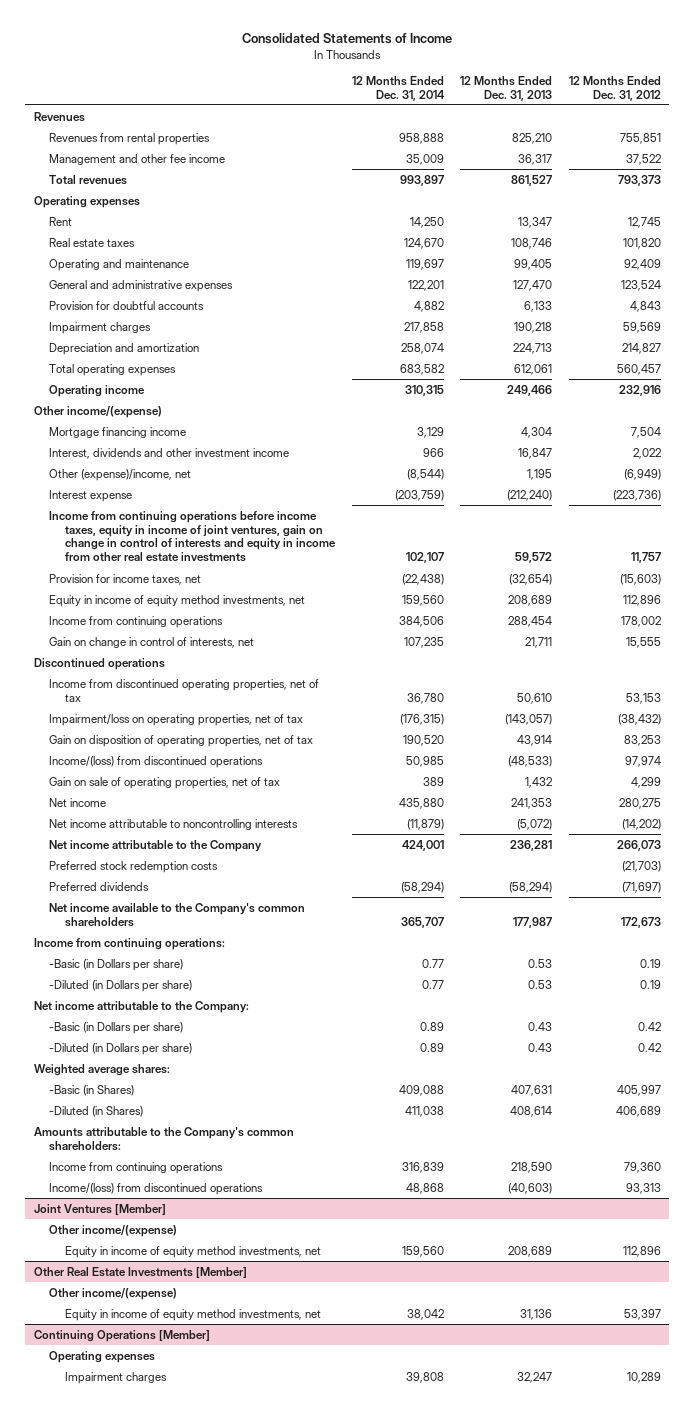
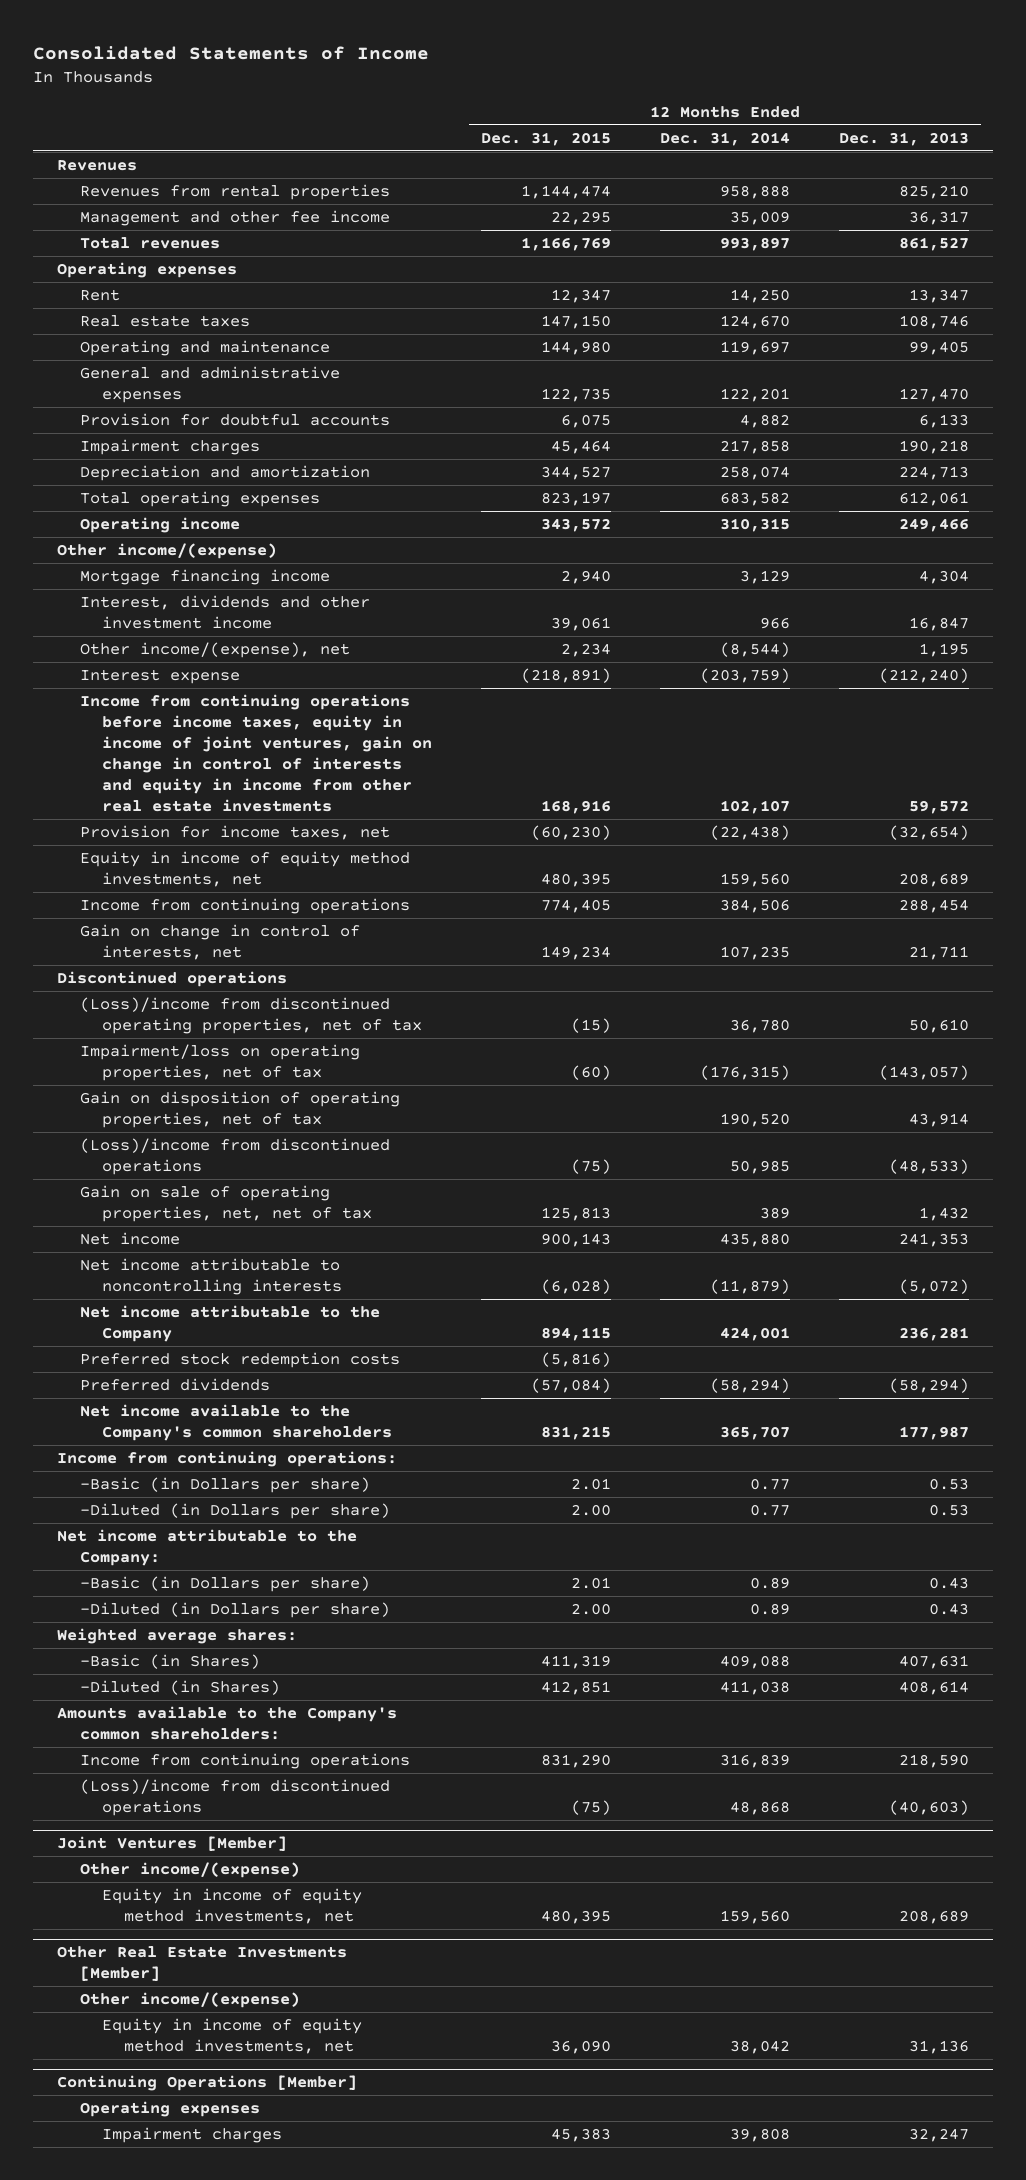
[568,75,661,101] 12 Months Ended Dec. 31, 2012 -> none
none -> [480,131,611,146] Dec. 31, 2015
[49,468,192,481] Other (expense)/income, net -> [79,641,350,658] Other income/(expense), net
[49,678,320,702] Income from discontinued operating properties, net of tax -> [79,996,422,1034] (Loss)/income from discontinued operating properties, net of tax
[49,755,264,768] Income/(loss) from discontinued operations -> [79,1137,390,1175] (Loss)/income from discontinued operations
[49,776,281,789] Gain on sale of operating properties, net of tax -> [79,1184,372,1222] Gain on sale of operating properties, net, net of tax
[33,1126,294,1151] Amounts attributable to the Company's common shareholders: -> [57,1705,398,1740] Amounts available to the Company's common shareholders:
[49,1182,264,1195] Income/(loss) from discontinued operations -> [79,1778,390,1816] (Loss)/income from discontinued operations

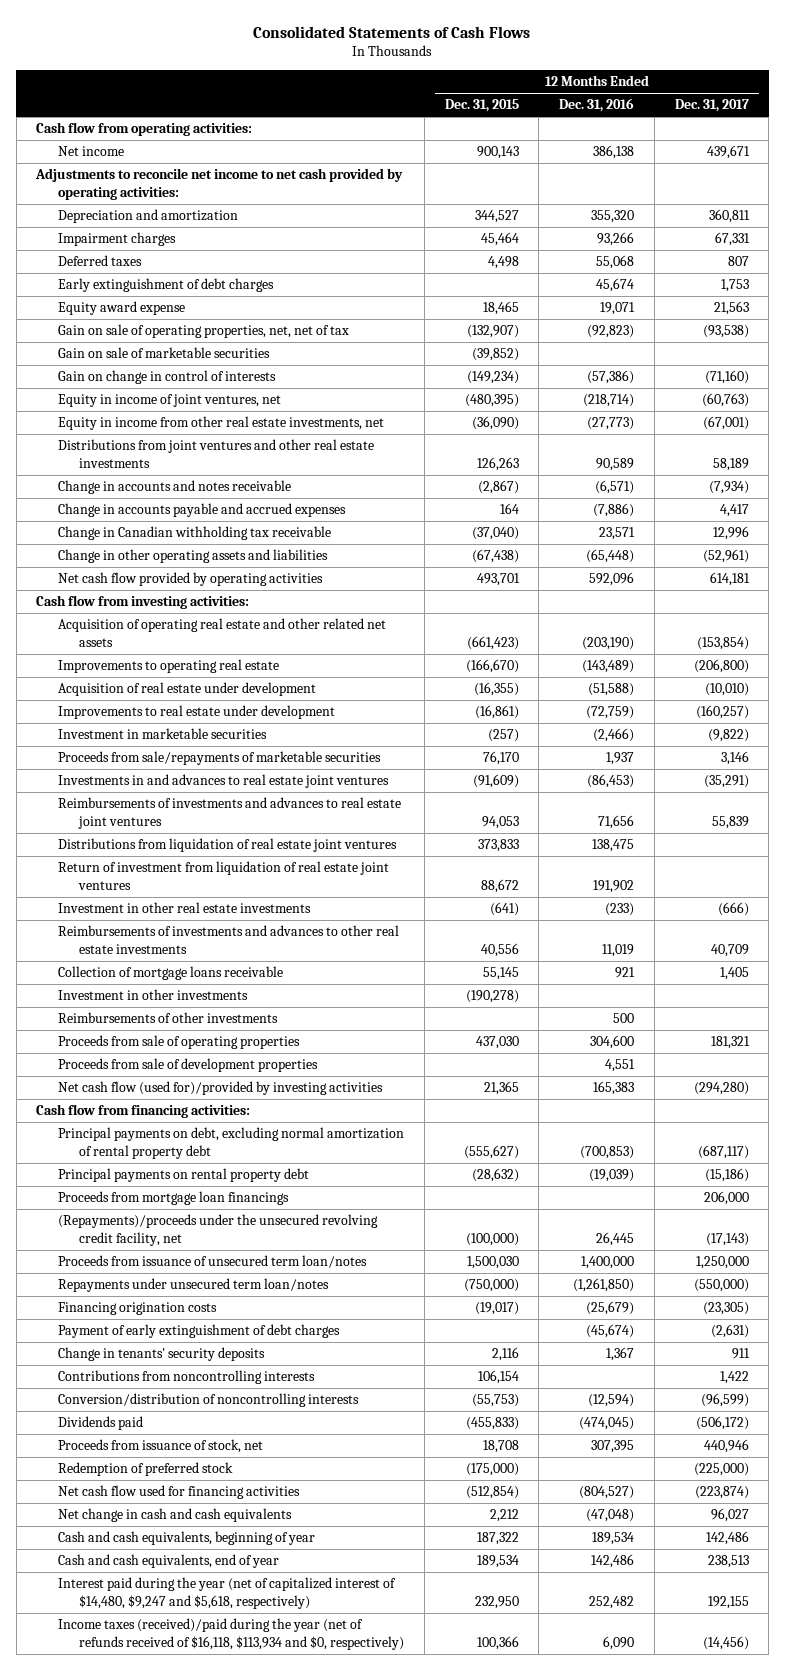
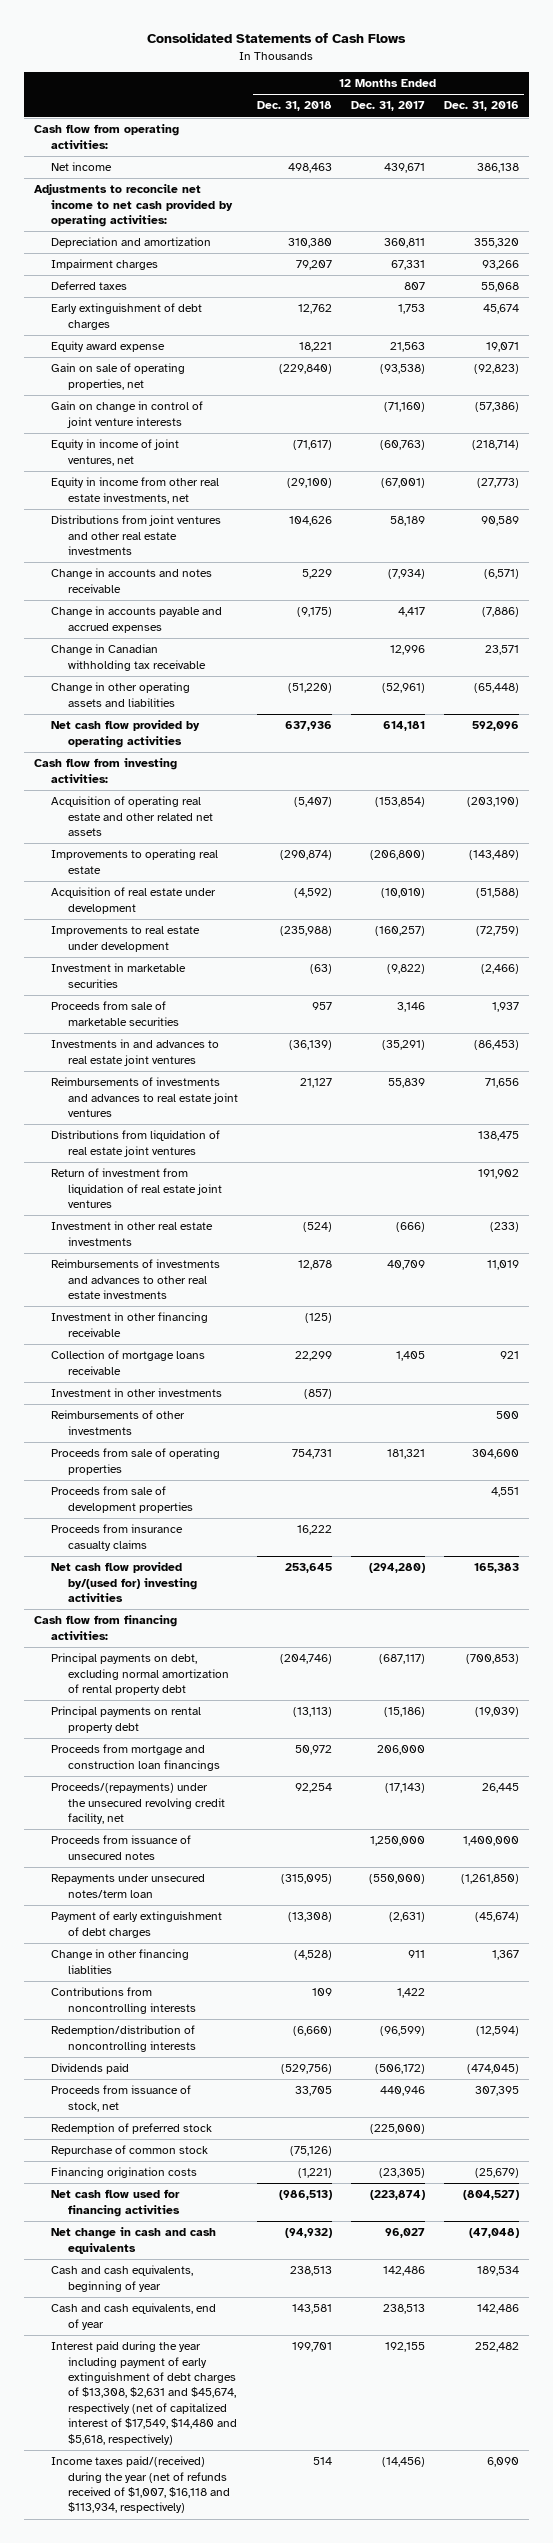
[444,99,519,113] Dec. 31, 2015 -> none
none -> [257,101,333,112] Dec. 31, 2018
[57,347,270,359] Gain on sale of marketable securities -> none
[57,324,349,339] Gain on sale of operating properties, net, net of tax -> [51,363,186,390] Gain on sale of operating properties, net
[57,370,276,385] Gain on change in control of interests -> [51,401,204,428] Gain on change in control of joint venture interests
[57,751,381,766] Proceeds from sale/repayments of marketable securities -> [51,1001,180,1026] Proceeds from sale of marketable securities
none -> [51,1312,209,1337] Investment in other financing receivable
none -> [51,1524,184,1551] Proceeds from insurance casualty claims
[57,1081,383,1096] Net cash flow (used for)/provided by investing activities -> [51,1562,198,1603] Net cash flow provided by/(used for) investing activities
[57,1191,289,1206] Proceeds from mortgage loan financings -> [51,1744,221,1771] Proceeds from mortgage and construction loan financings
[57,1214,378,1247] (Repayments)/proceeds under the unsecured revolving credit facility, net -> [51,1783,226,1825] Proceeds/(repayments) under the unsecured revolving credit facility, net
[57,1255,367,1269] Proceeds from issuance of unsecured term loan/notes -> [51,1835,192,1860] Proceeds from issuance of unsecured notes
[57,1278,329,1293] Repayments under unsecured term loan/notes -> [51,1874,206,1898] Repayments under unsecured notes/term loan
[57,1347,265,1362] Change in tenants' security deposits -> [51,1949,190,1974] Change in other financing liablities
[57,1393,359,1408] Conversion/distribution of noncontrolling interests -> [51,2025,197,2052] Redemption/distribution of noncontrolling interests
none -> [51,2145,209,2157] Repurchase of common stock
[57,1302,217,1316] Financing origination costs -> [51,2167,198,2179] Financing origination costs
[57,1577,396,1610] Interest paid during the year (net of capitalized interest of $14,480, $9,247 and $5,618, respectively) -> [51,2341,238,2445] Interest paid during the year including payment of early extinguishment of debt charges of $13,308, $2,631 and $45,674, respectively (net of capitalized interest of $17,549, $14,480 and $5,618, respectively)
[57,1618,405,1651] Income taxes (received)/paid during the year (net of refunds received of $16,118, $113,934 and $0, respectively) -> [51,2456,231,2514] Income taxes paid/(received) during the year (net of refunds received of $1,007, $16,118 and $113,934, respectively)

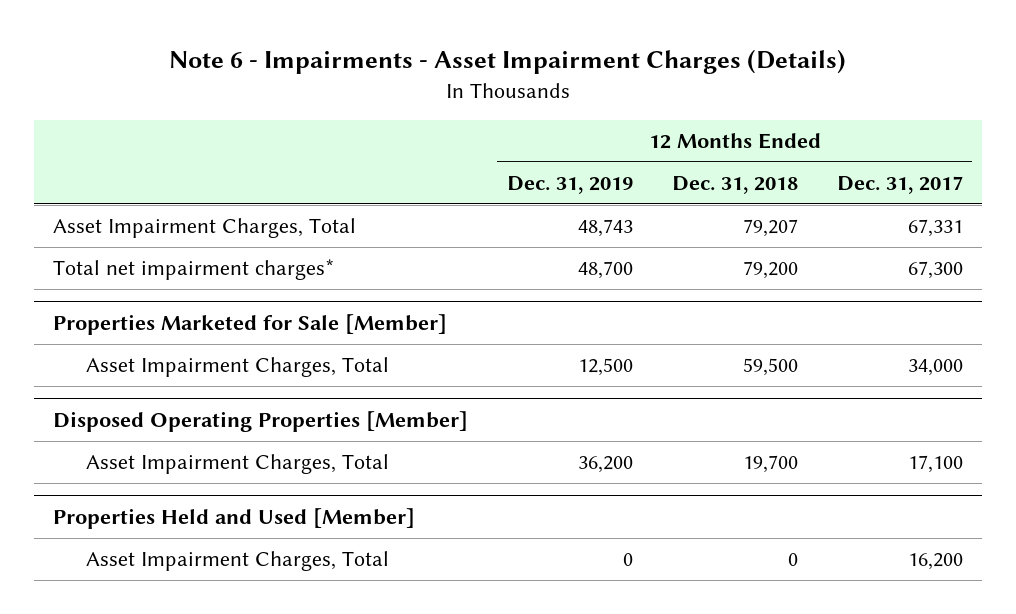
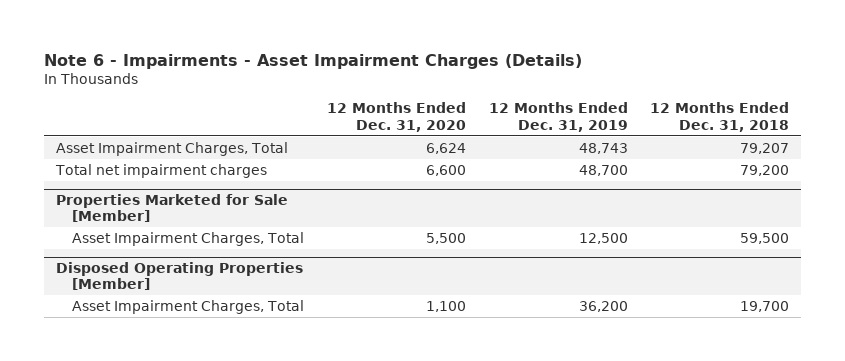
[836,176,963,195] Dec. 31, 2017 -> none
none -> [327,102,467,132] 12 Months Ended Dec. 31, 2020
[53,259,336,281] Total net impairment charges* -> [54,163,267,178] Total net impairment charges
[53,507,416,529] Properties Held and Used [Member] -> none
[86,551,390,572] Asset Impairment Charges, Total -> none

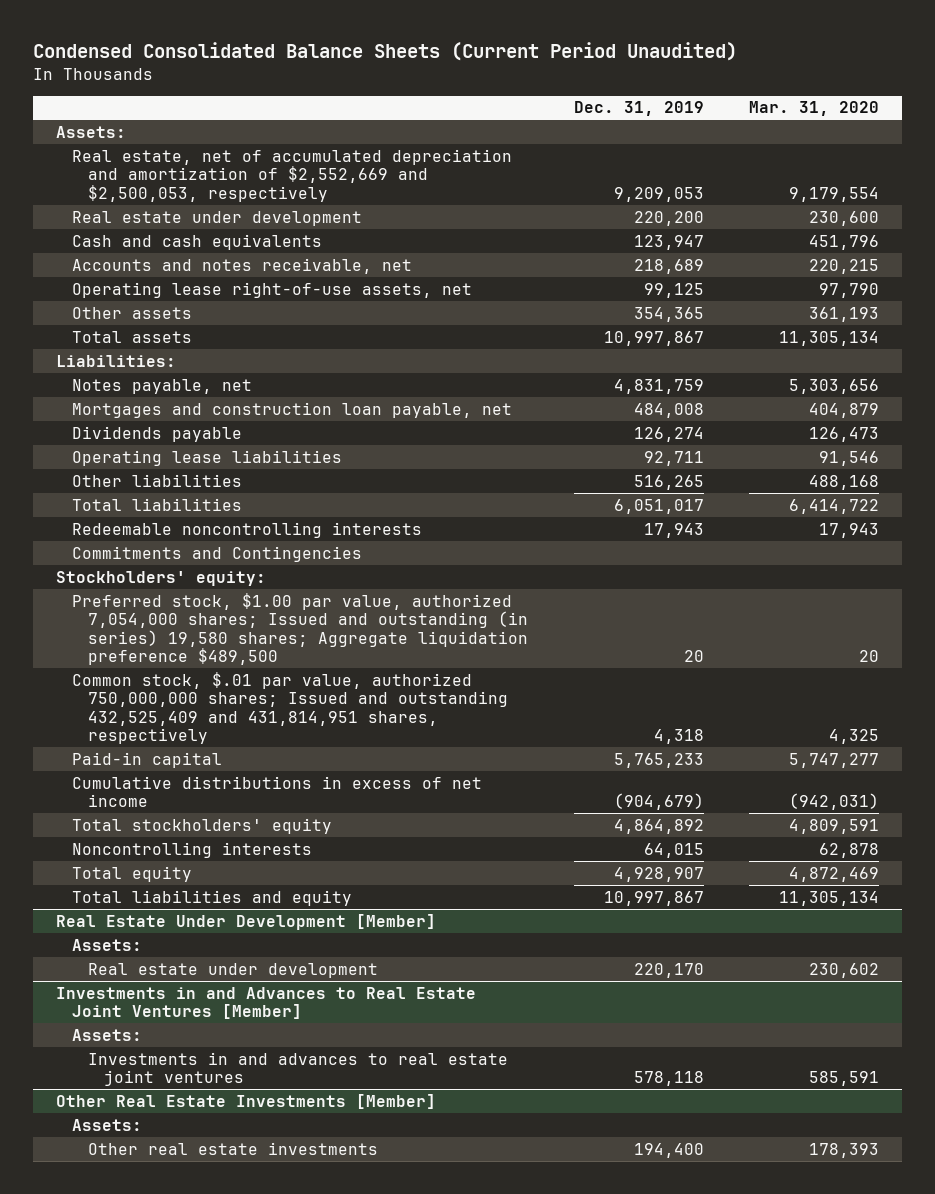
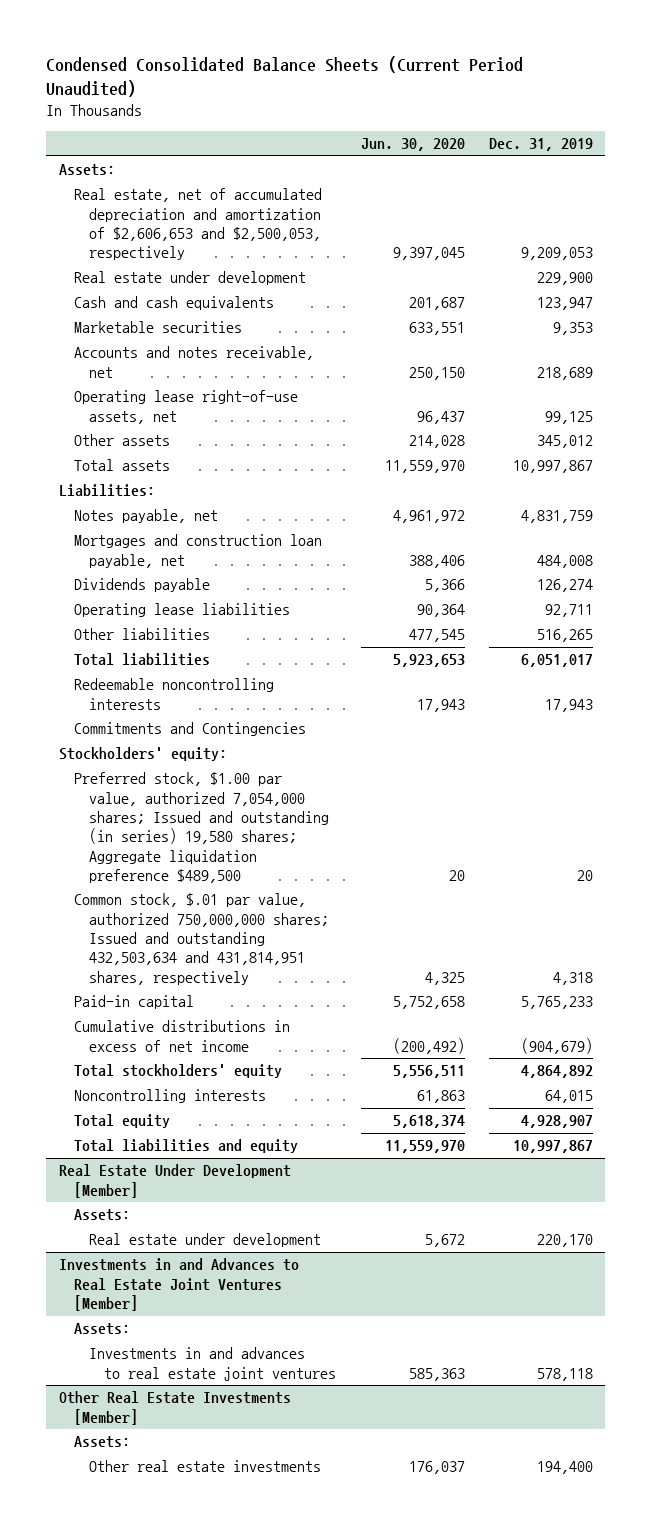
[748,101,879,117] Mar. 31, 2020 -> none
none -> [360,138,465,152] Jun. 30, 2020
[71,148,512,202] Real estate, net of accumulated depreciation and amortization of $2,552,669 and $2,500,053, respectively -> [73,188,322,261] Real estate, net of accumulated depreciation and amortization of $2,606,653 and $2,500,053, respectively
[633,210,704,226] 220,200 -> [536,272,593,286] 229,900
none -> [73,321,242,334] Marketable securities
[633,306,704,322] 354,365 -> [536,435,593,449] 345,012
[71,671,509,745] Common stock, $.01 par value, authorized 750,000,000 shares; Issued and outstanding 432,525,409 and 431,814,951 shares, respectively -> [73,893,329,985] Common stock, $.01 par value, authorized 750,000,000 shares; Issued and outstanding 432,503,634 and 431,814,951 shares, respectively

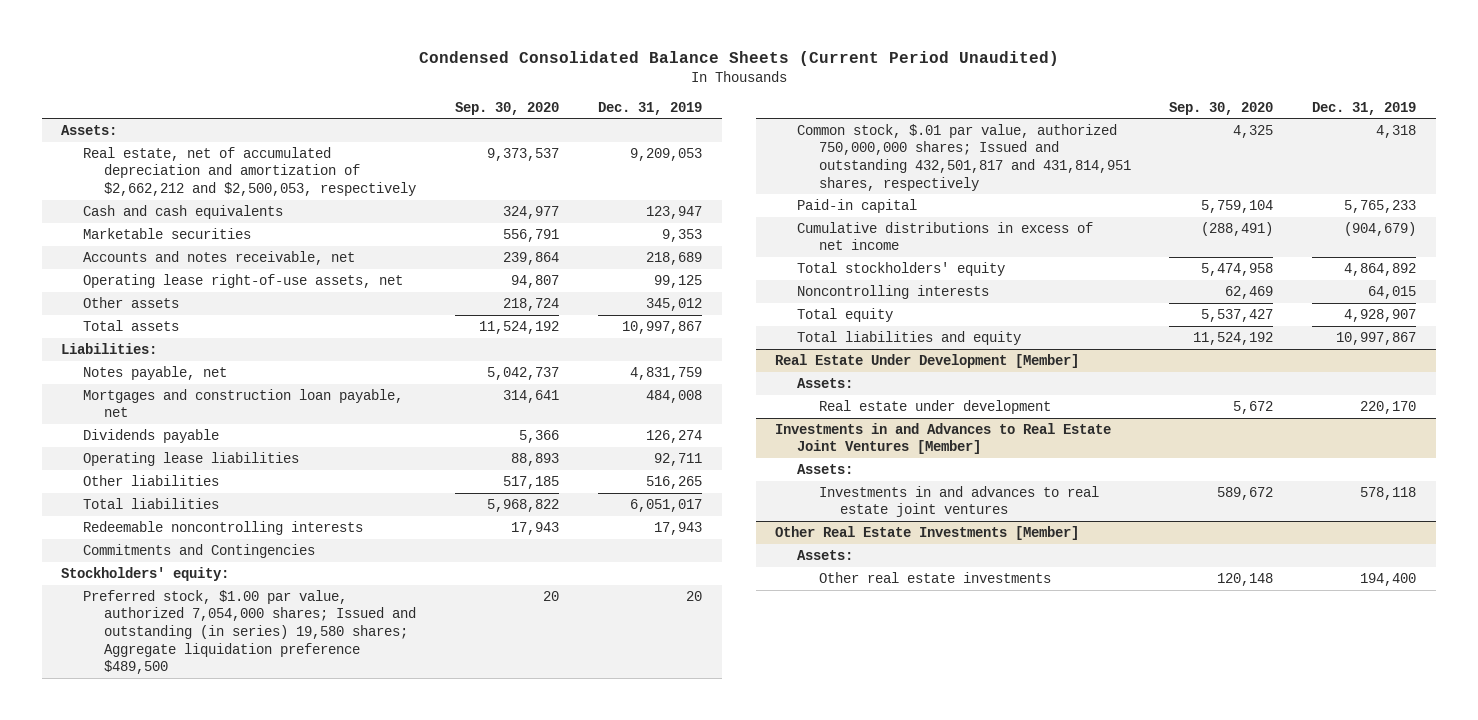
[360,138,465,152] Jun. 30, 2020 -> none
none -> [455,101,560,115] Sep. 30, 2020
[73,271,306,286] Real estate under development -> none
[73,188,322,261] Real estate, net of accumulated depreciation and amortization of $2,606,653 and $2,500,053, respectively -> [82,146,417,197] Real estate, net of accumulated depreciation and amortization of $2,662,212 and $2,500,053, respectively
[73,893,329,985] Common stock, $.01 par value, authorized 750,000,000 shares; Issued and outstanding 432,503,634 and 431,814,951 shares, respectively -> [797,123,1131,191] Common stock, $.01 par value, authorized 750,000,000 shares; Issued and outstanding 432,501,817 and 431,814,951 shares, respectively

